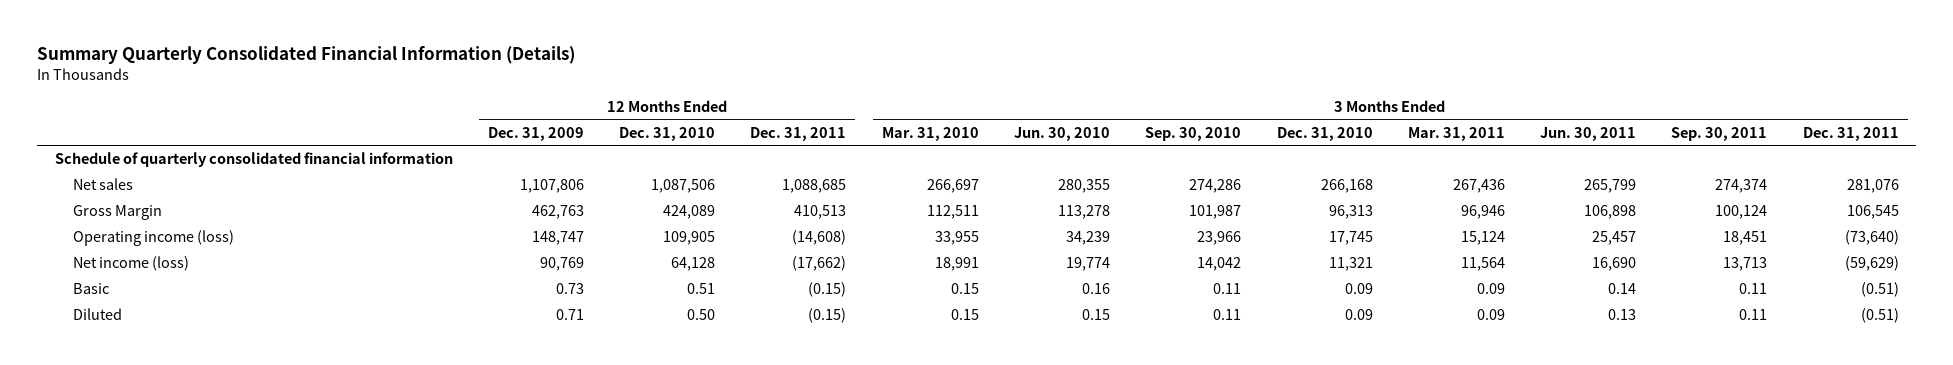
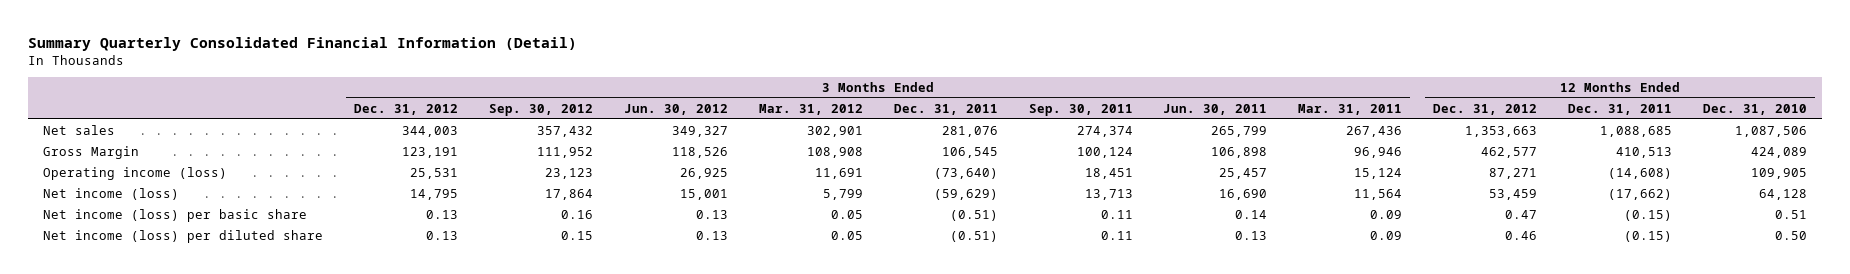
[36,45,575,64] Summary Quarterly Consolidated Financial Information (Details) -> [27,36,577,51] Summary Quarterly Consolidated Financial Information (Detail)
[487,127,584,142] Dec. 31, 2009 -> none
[881,127,979,142] Mar. 31, 2010 -> none
[1013,127,1110,142] Jun. 30, 2010 -> none
[1145,127,1242,142] Sep. 30, 2010 -> none
[1276,127,1373,142] Dec. 31, 2010 -> none
none -> [354,103,459,115] Dec. 31, 2012
none -> [489,103,594,116] Sep. 30, 2012
none -> [623,103,728,115] Jun. 30, 2012
none -> [758,103,863,115] Mar. 31, 2012
none -> [1433,103,1538,115] Dec. 31, 2012
[54,152,453,168] Schedule of quarterly consolidated financial information -> none
[73,283,110,295] Basic -> [43,208,308,222] Net income (loss) per basic share
[73,308,123,321] Diluted -> [43,229,324,243] Net income (loss) per diluted share

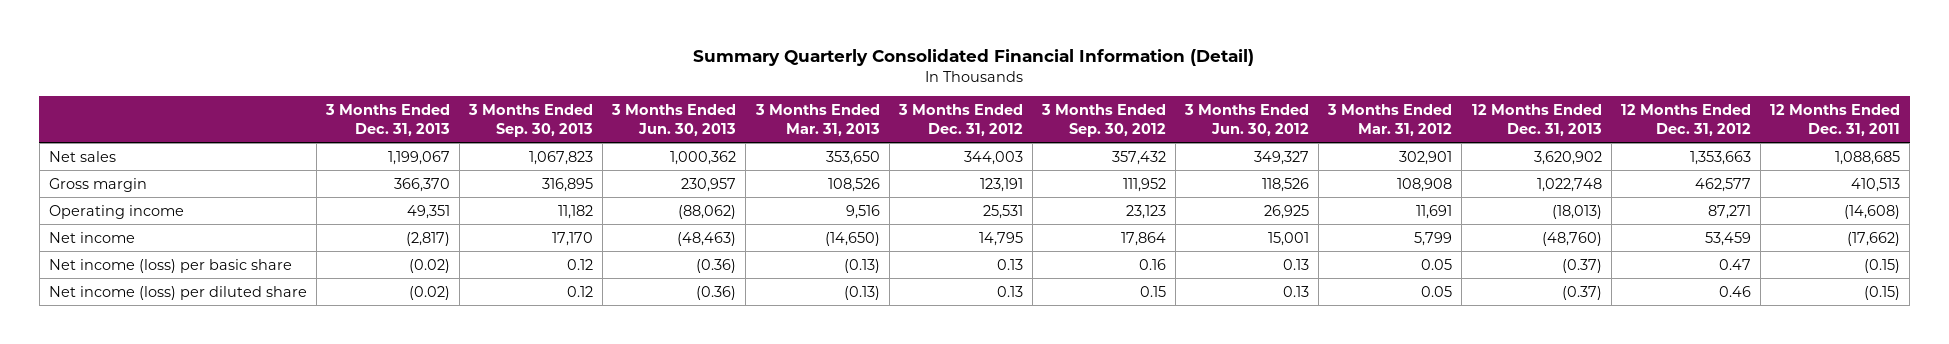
[893,103,998,115] Dec. 31, 2011 -> none
[1028,103,1133,116] Sep. 30, 2011 -> none
[1163,103,1268,115] Jun. 30, 2011 -> none
[1298,103,1403,115] Mar. 31, 2011 -> none
[1702,103,1807,115] Dec. 31, 2010 -> none
none -> [324,103,450,136] 3 Months Ended Dec. 31, 2013
none -> [468,103,594,137] 3 Months Ended Sep. 30, 2013
none -> [611,103,737,136] 3 Months Ended Jun. 30, 2013
none -> [754,103,880,136] 3 Months Ended Mar. 31, 2013
none -> [1471,103,1602,136] 12 Months Ended Dec. 31, 2013
[43,145,140,159] Gross Margin -> [48,177,147,192] Gross margin
[43,166,228,180] Operating income (loss) -> [48,204,184,219] Operating income
[43,187,180,200] Net income (loss) -> [48,231,135,243] Net income

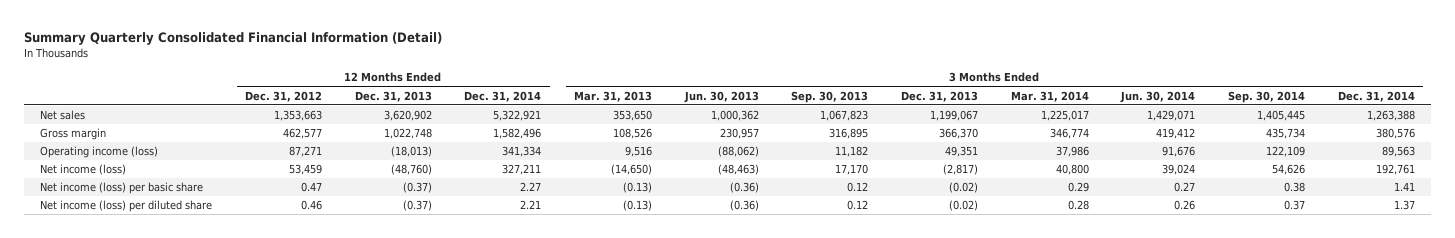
[897,103,1023,136] 3 Months Ended Dec. 31, 2012 -> none
[1040,103,1166,137] 3 Months Ended Sep. 30, 2012 -> none
[1184,103,1310,136] 3 Months Ended Jun. 30, 2012 -> none
[1327,103,1453,136] 3 Months Ended Mar. 31, 2012 -> none
[1770,103,1901,136] 12 Months Ended Dec. 31, 2011 -> none
none -> [464,90,542,102] Dec. 31, 2014
none -> [1010,90,1089,102] Mar. 31, 2014
none -> [1120,90,1196,103] Jun. 30, 2014
none -> [1228,90,1306,103] Sep. 30, 2014
none -> [1337,90,1415,102] Dec. 31, 2014
[48,204,184,219] Operating income -> [40,146,159,159] Operating income (loss)
[48,231,135,243] Net income -> [40,164,127,176] Net income (loss)

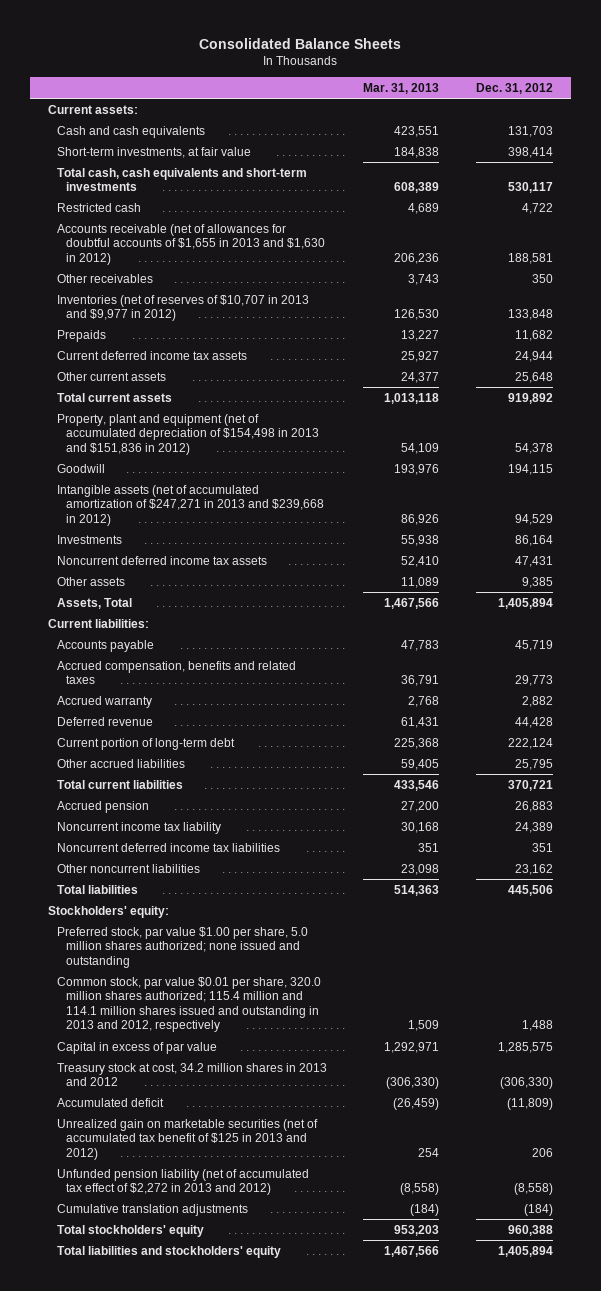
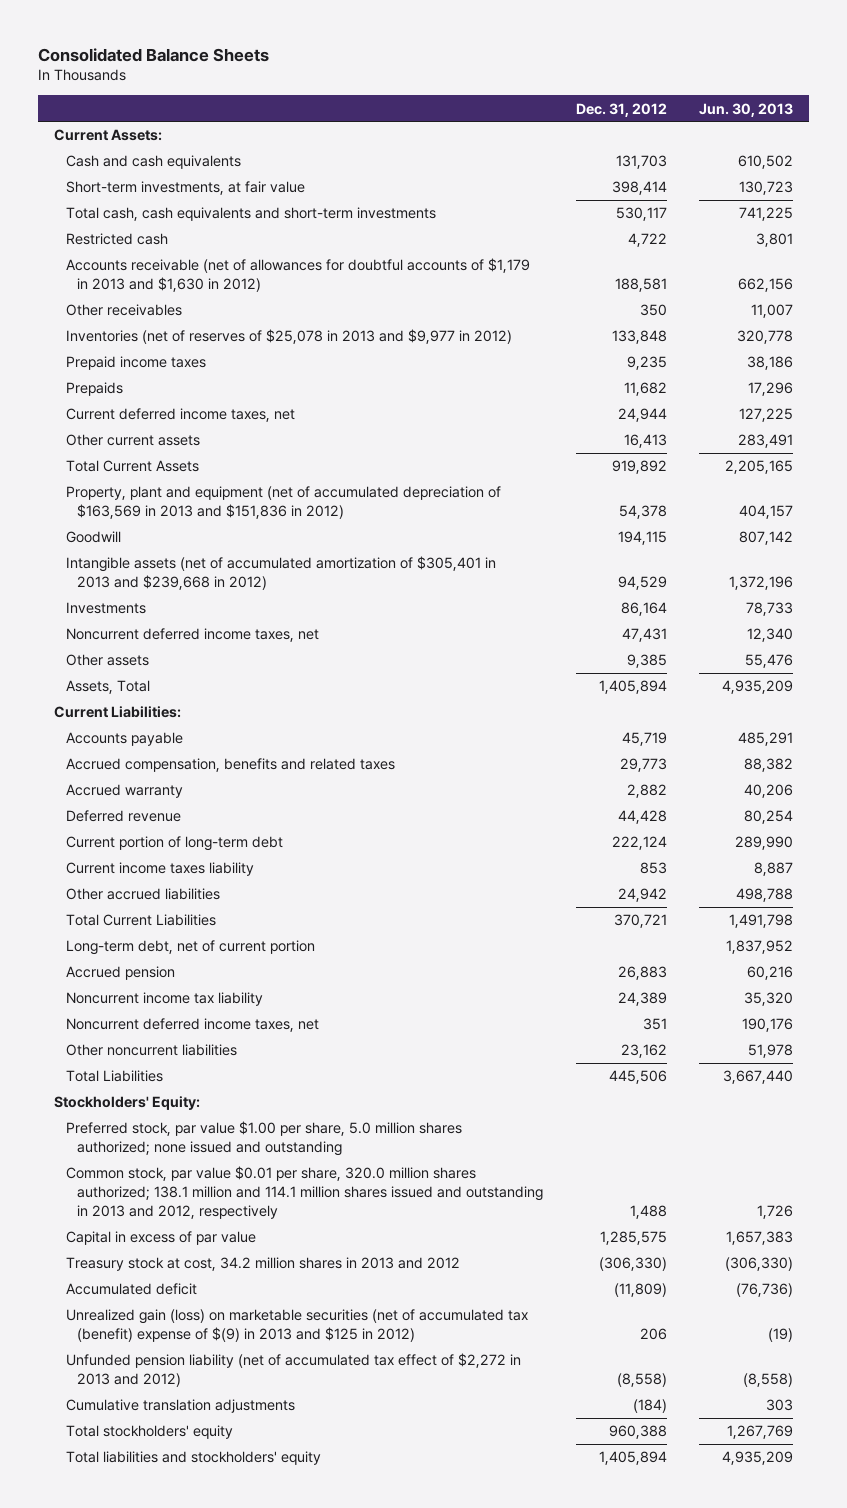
[363,82,440,94] Mar. 31, 2013 -> none
none -> [698,102,793,117] Jun. 30, 2013
[47,104,138,114] Current assets: -> [53,129,162,142] Current Assets:
[56,223,325,265] Accounts receivable (net of allowances for doubtful accounts of $1,655 in 2013 and $1,630 in 2012) -> [65,258,530,293] Accounts receivable (net of allowances for doubtful accounts of $1,179 in 2013 and $1,630 in 2012)
[56,294,309,322] Inventories (net of reserves of $10,707 in 2013 and $9,977 in 2012) -> [65,329,512,345] Inventories (net of reserves of $25,078 in 2013 and $9,977 in 2012)
none -> [65,356,206,371] Prepaid income taxes
[56,350,247,360] Current deferred income tax assets -> [65,408,295,423] Current deferred income taxes, net
[514,371,553,383] 25,648 -> [623,434,667,449] 16,413
[56,392,172,402] Total current assets -> [65,460,199,473] Total Current Assets
[56,413,319,455] Property, plant and equipment (net of accumulated depreciation of $154,498 in 2013 and $151,836 in 2012) -> [65,486,501,520] Property, plant and equipment (net of accumulated depreciation of $163,569 in 2013 and $151,836 in 2012)
[56,484,324,526] Intangible assets (net of accumulated amortization of $247,271 in 2013 and $239,668 in 2012) -> [65,556,496,591] Intangible assets (net of accumulated amortization of $305,401 in 2013 and $239,668 in 2012)
[56,555,267,565] Noncurrent deferred income tax assets -> [65,628,319,643] Noncurrent deferred income taxes, net
[47,618,149,628] Current liabilities: -> [53,706,181,719] Current Liabilities:
none -> [65,862,254,877] Current income taxes liability
[514,758,553,770] 25,795 -> [617,888,667,903] 24,942
[56,779,183,789] Total current liabilities -> [65,914,216,927] Total Current Liabilities
none -> [65,940,315,956] Long-term debt, net of current portion
[56,842,280,852] Noncurrent deferred income tax liabilities -> [65,1018,319,1033] Noncurrent deferred income taxes, net
[56,884,138,894] Total liabilities -> [65,1070,163,1083] Total Liabilities
[47,905,169,918] Stockholders' equity: -> [53,1096,200,1111] Stockholders' Equity:
[56,976,321,1033] Common stock, par value $0.01 per share, 320.0 million shares authorized; 115.4 million and 114.1 million shares issued and outstanding in 2013 and 2012, respectively -> [65,1166,544,1220] Common stock, par value $0.01 per share, 320.0 million shares authorized; 138.1 million and 114.1 million shares issued and outstanding in 2013 and 2012, respectively
[56,1118,318,1160] Unrealized gain on marketable securities (net of accumulated tax benefit of $125 in 2013 and 2012) -> [65,1309,528,1343] Unrealized gain (loss) on marketable securities (net of accumulated tax (benefit) expense of $(9) in 2013 and $125 in 2012)

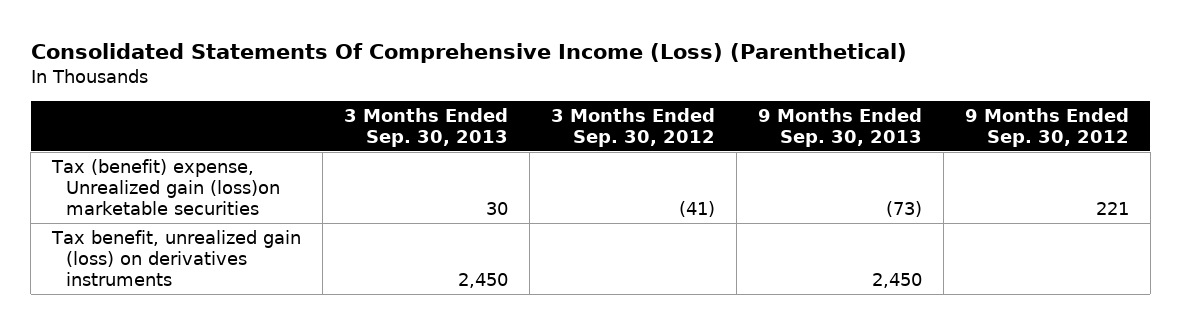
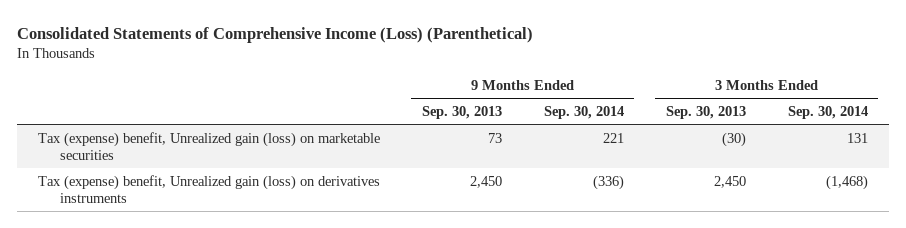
[30,42,907,63] Consolidated Statements Of Comprehensive Income (Loss) (Parenthetical) -> [16,26,533,43] Consolidated Statements of Comprehensive Income (Loss) (Parenthetical)
[550,107,715,147] 3 Months Ended Sep. 30, 2012 -> none
[964,107,1129,147] 9 Months Ended Sep. 30, 2012 -> none
none -> [543,105,624,119] Sep. 30, 2014
none -> [787,105,868,119] Sep. 30, 2014
[51,159,281,215] Tax (benefit) expense, Unrealized gain (loss)on marketable securities -> [37,131,380,161] Tax (expense) benefit, Unrealized gain (loss) on marketable securities
[486,201,509,215] 30 -> [721,131,746,147] (30)
[885,200,922,217] (73) -> [487,132,502,143] 73
[51,230,302,286] Tax benefit, unrealized gain (loss) on derivatives instruments -> [37,174,380,204] Tax (expense) benefit, Unrealized gain (loss) on derivatives instruments

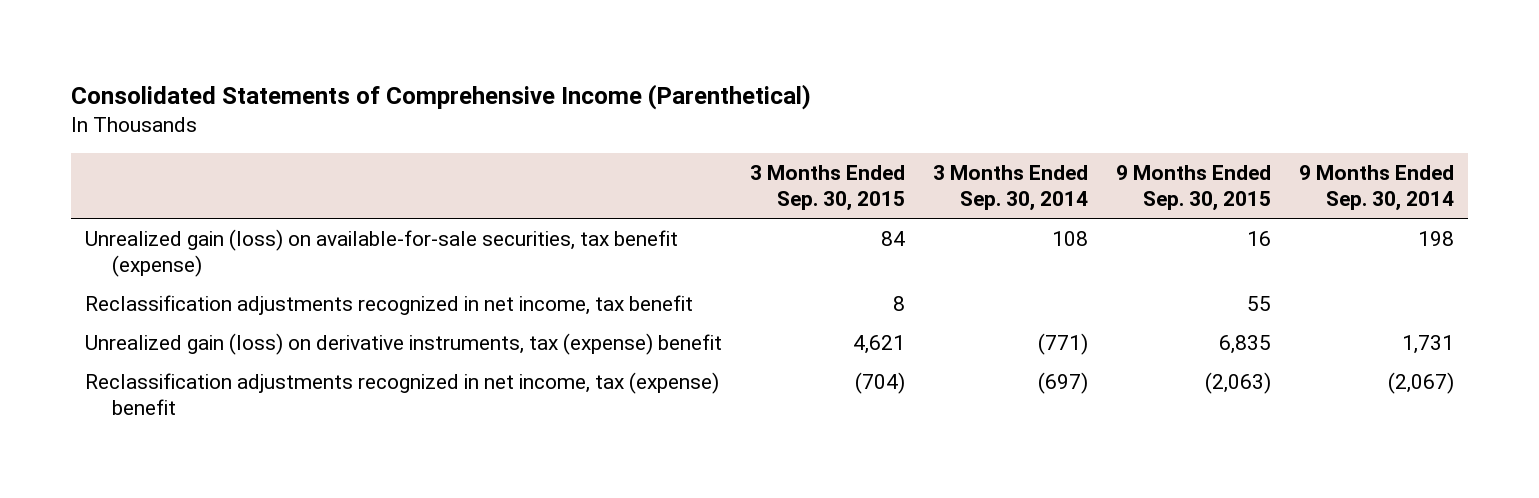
[16,26,533,43] Consolidated Statements of Comprehensive Income (Loss) (Parenthetical) -> [70,83,811,110] Consolidated Statements of Comprehensive Income (Parenthetical)
[421,105,502,119] Sep. 30, 2013 -> none
[665,105,746,119] Sep. 30, 2013 -> none
none -> [749,165,905,212] 3 Months Ended Sep. 30, 2015
none -> [1115,165,1271,212] 9 Months Ended Sep. 30, 2015
[37,131,380,161] Tax (expense) benefit, Unrealized gain (loss) on marketable securities -> [84,229,678,278] Unrealized gain (loss) on available-for-sale securities, tax benefit (expense)
[602,132,624,143] 221 -> [1417,231,1454,247] 198
[846,132,868,143] 131 -> [1051,231,1088,247] 108
none -> [84,295,693,316] Reclassification adjustments recognized in net income, tax benefit
[37,174,380,204] Tax (expense) benefit, Unrealized gain (loss) on derivatives instruments -> [84,333,722,356] Unrealized gain (loss) on derivative instruments, tax (expense) benefit
[592,174,624,190] (336) -> [1401,335,1454,355] 1,731
[825,174,868,190] (1,468) -> [1037,333,1088,356] (771)
none -> [84,372,719,416] Reclassification adjustments recognized in net income, tax (expense) benefit

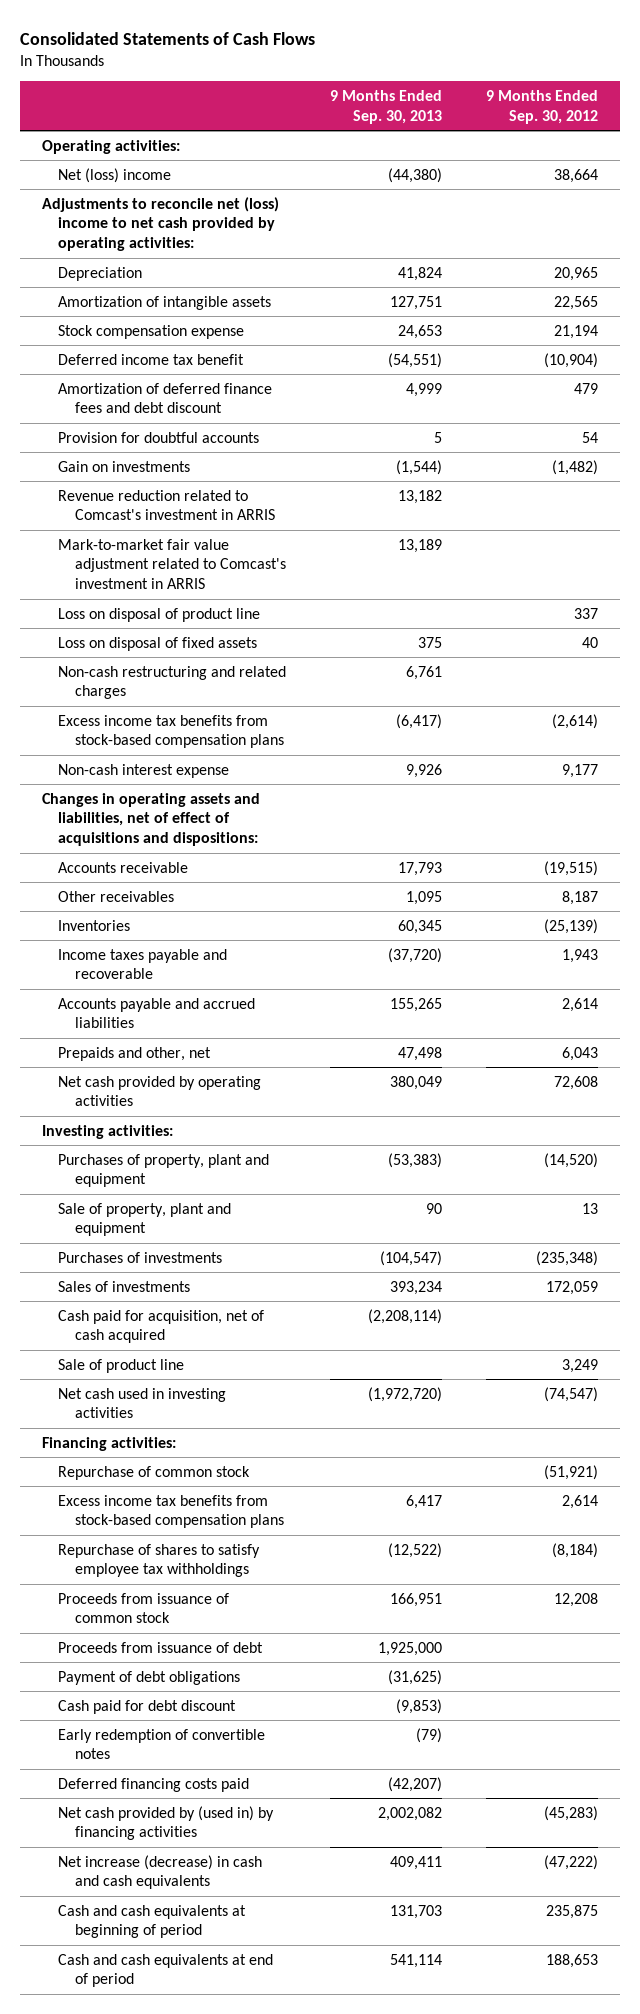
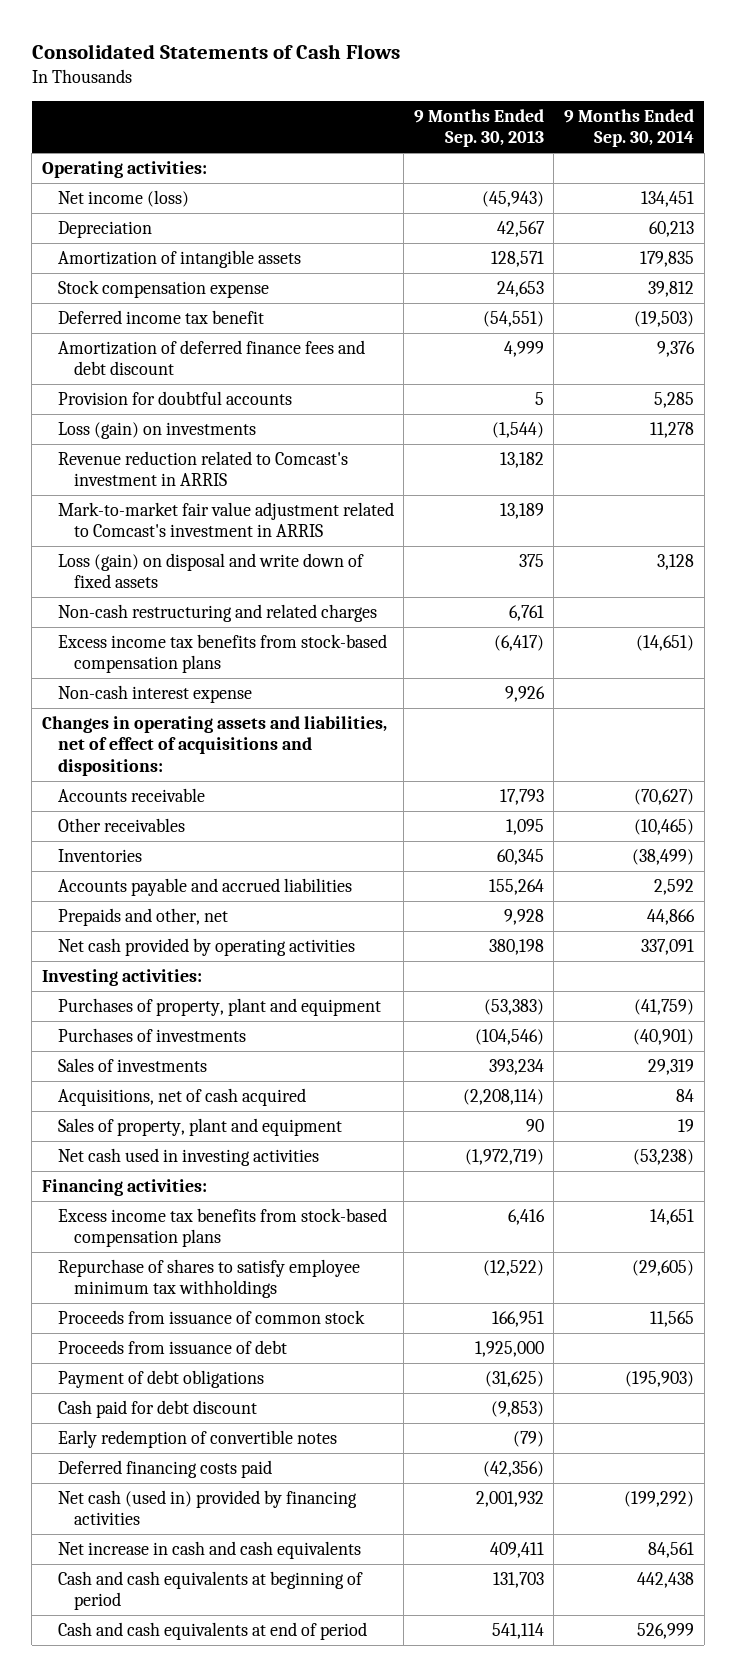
[486,89,599,124] 9 Months Ended Sep. 30, 2012 -> none
none -> [564,108,695,148] 9 Months Ended Sep. 30, 2014
[42,196,280,252] Adjustments to reconcile net (loss) income to net cash provided by operating activities: -> none
[58,167,172,183] Net (loss) income -> [57,189,189,207] Net income (loss)
[388,167,443,183] (44,380) -> [481,190,544,207] (45,943)
[398,266,443,281] 41,824 -> [496,220,545,237] 42,567
[390,295,443,310] 127,751 -> [490,250,544,267] 128,571
[58,460,191,472] Gain on investments -> [57,421,256,439] Loss (gain) on investments
[58,607,261,622] Loss on disposal of product line -> none
[58,636,258,651] Loss on disposal of fixed assets -> [57,552,364,589] Loss (gain) on disposal and write down of fixed assets
[58,948,228,980] Income taxes payable and recoverable -> none
[390,997,443,1012] 155,265 -> [488,878,544,895] 155,264
[398,1046,443,1061] 47,498 -> [503,908,544,925] 9,928
[390,1075,443,1090] 380,049 -> [488,938,544,955] 380,198
[58,1202,232,1237] Sale of property, plant and equipment -> none
[380,1250,443,1266] (104,547) -> [474,1028,544,1045] (104,546)
[58,1358,185,1373] Sale of product line -> none
[58,1309,265,1344] Cash paid for acquisition, net of cash acquired -> [57,1087,306,1106] Acquisitions, net of cash acquired
none -> [57,1117,342,1136] Sales of property, plant and equipment
[368,1386,443,1402] (1,972,720) -> [464,1148,544,1165] (1,972,719)
[58,1465,251,1480] Repurchase of common stock -> none
[406,1494,443,1509] 6,417 -> [507,1208,545,1225] 6,416
[58,1543,261,1578] Repurchase of shares to satisfy employee tax withholdings -> [57,1258,360,1299] Repurchase of shares to satisfy employee minimum tax withholdings
[388,1776,443,1792] (42,207) -> [482,1460,544,1477] (42,356)
[58,1805,275,1841] Net cash provided by (used in) by financing activities -> [57,1489,357,1526] Net cash (used in) provided by financing activities
[378,1806,443,1821] 2,002,082 -> [475,1490,544,1507] 2,001,932
[58,1854,263,1890] Net increase (decrease) in cash and cash equivalents -> [57,1540,361,1559] Net increase in cash and cash equivalents

